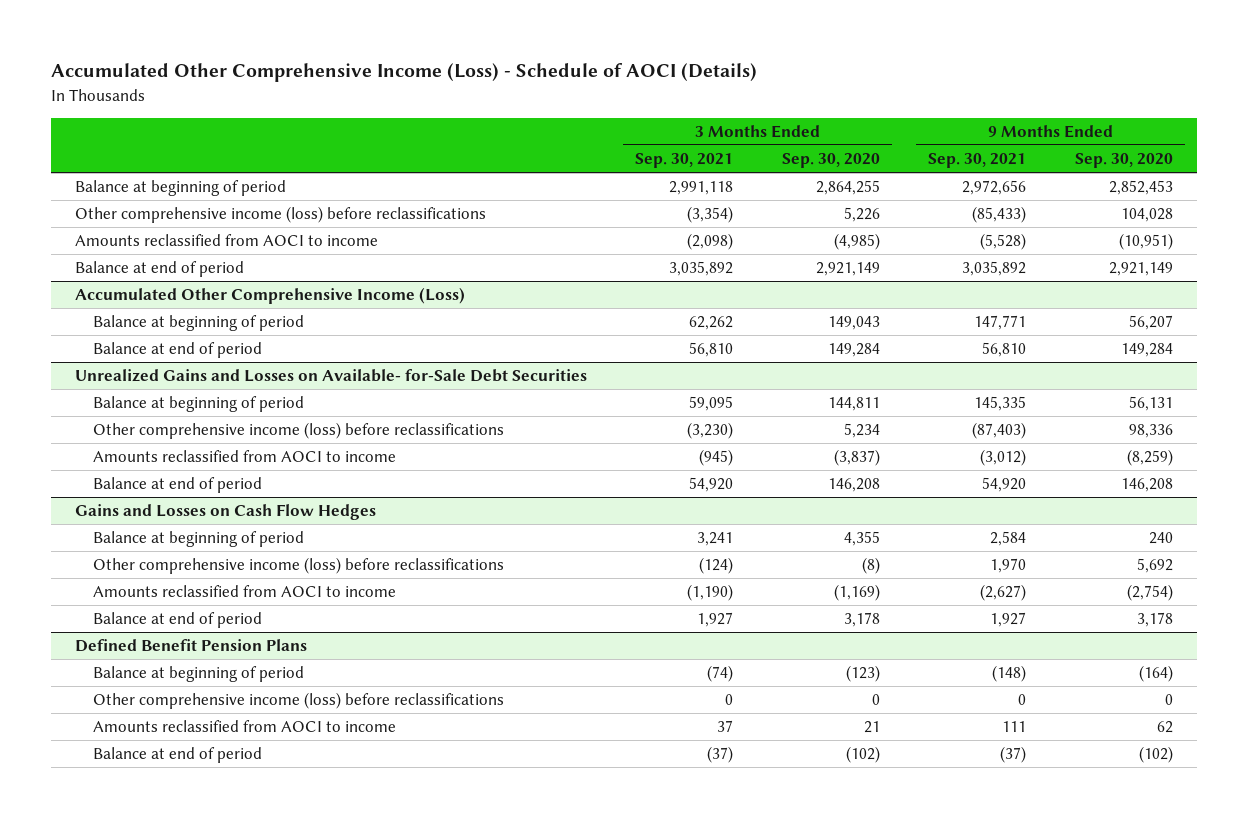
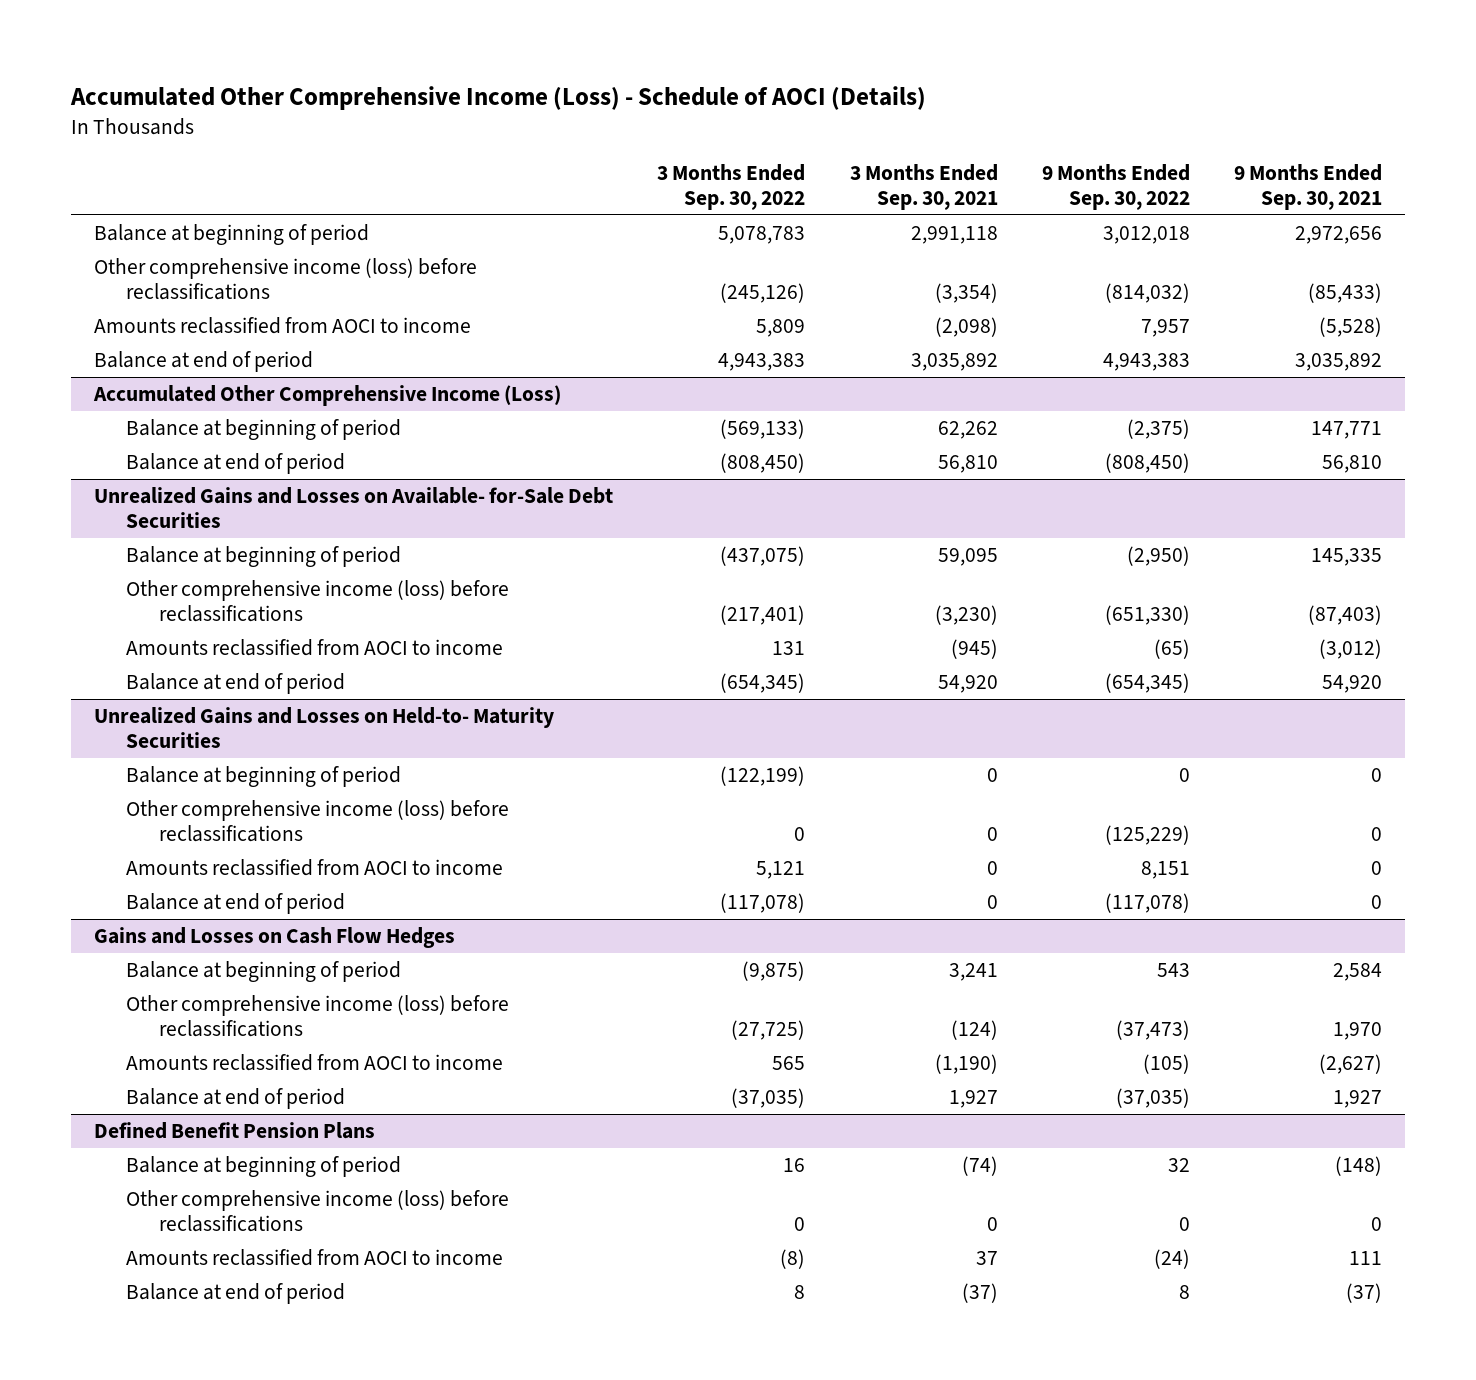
[781,153,880,169] Sep. 30, 2020 -> none
[1074,153,1173,169] Sep. 30, 2020 -> none
none -> [657,164,806,211] 3 Months Ended Sep. 30, 2022
none -> [1041,164,1190,211] 9 Months Ended Sep. 30, 2022
none -> [93,707,554,749] Unrealized Gains and Losses on Held-to- Maturity Securities
none -> [126,766,402,788] Balance at beginning of period
none -> [126,800,510,843] Other comprehensive income (loss) before reclassifications
none -> [126,859,504,877] Amounts reclassified from AOCI to income
none -> [126,893,346,915] Balance at end of period

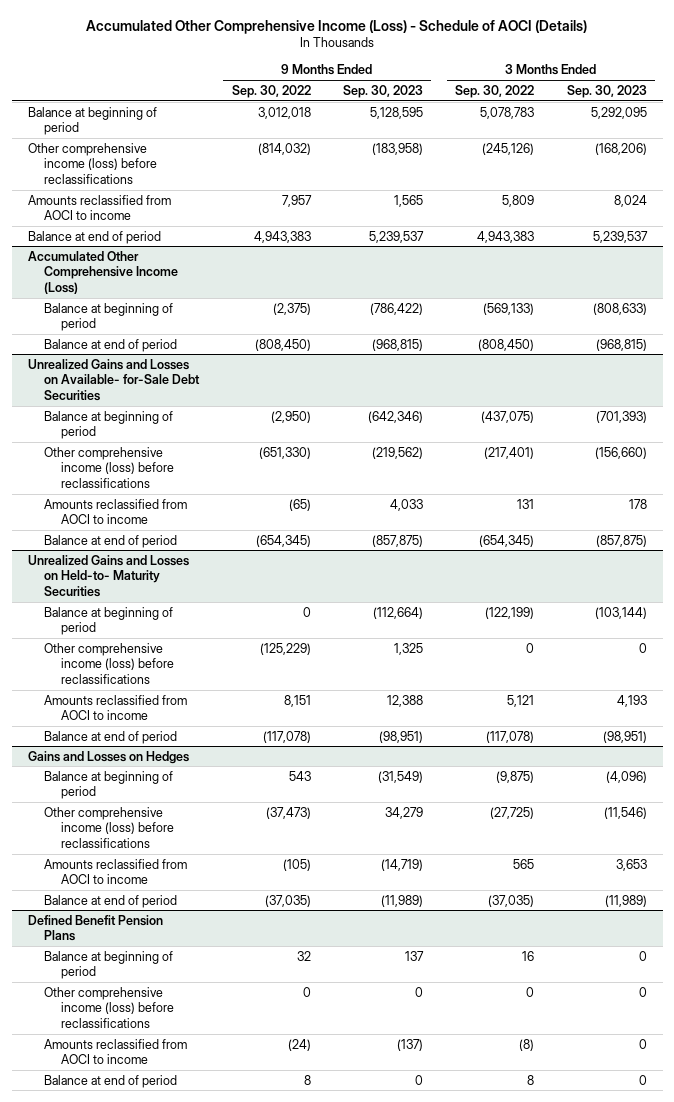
[849,164,998,211] 3 Months Ended Sep. 30, 2021 -> none
[1234,164,1383,211] 9 Months Ended Sep. 30, 2021 -> none
none -> [342,84,423,98] Sep. 30, 2023
none -> [566,84,647,98] Sep. 30, 2023
[93,927,455,949] Gains and Losses on Cash Flow Hedges -> [27,750,189,764] Gains and Losses on Hedges

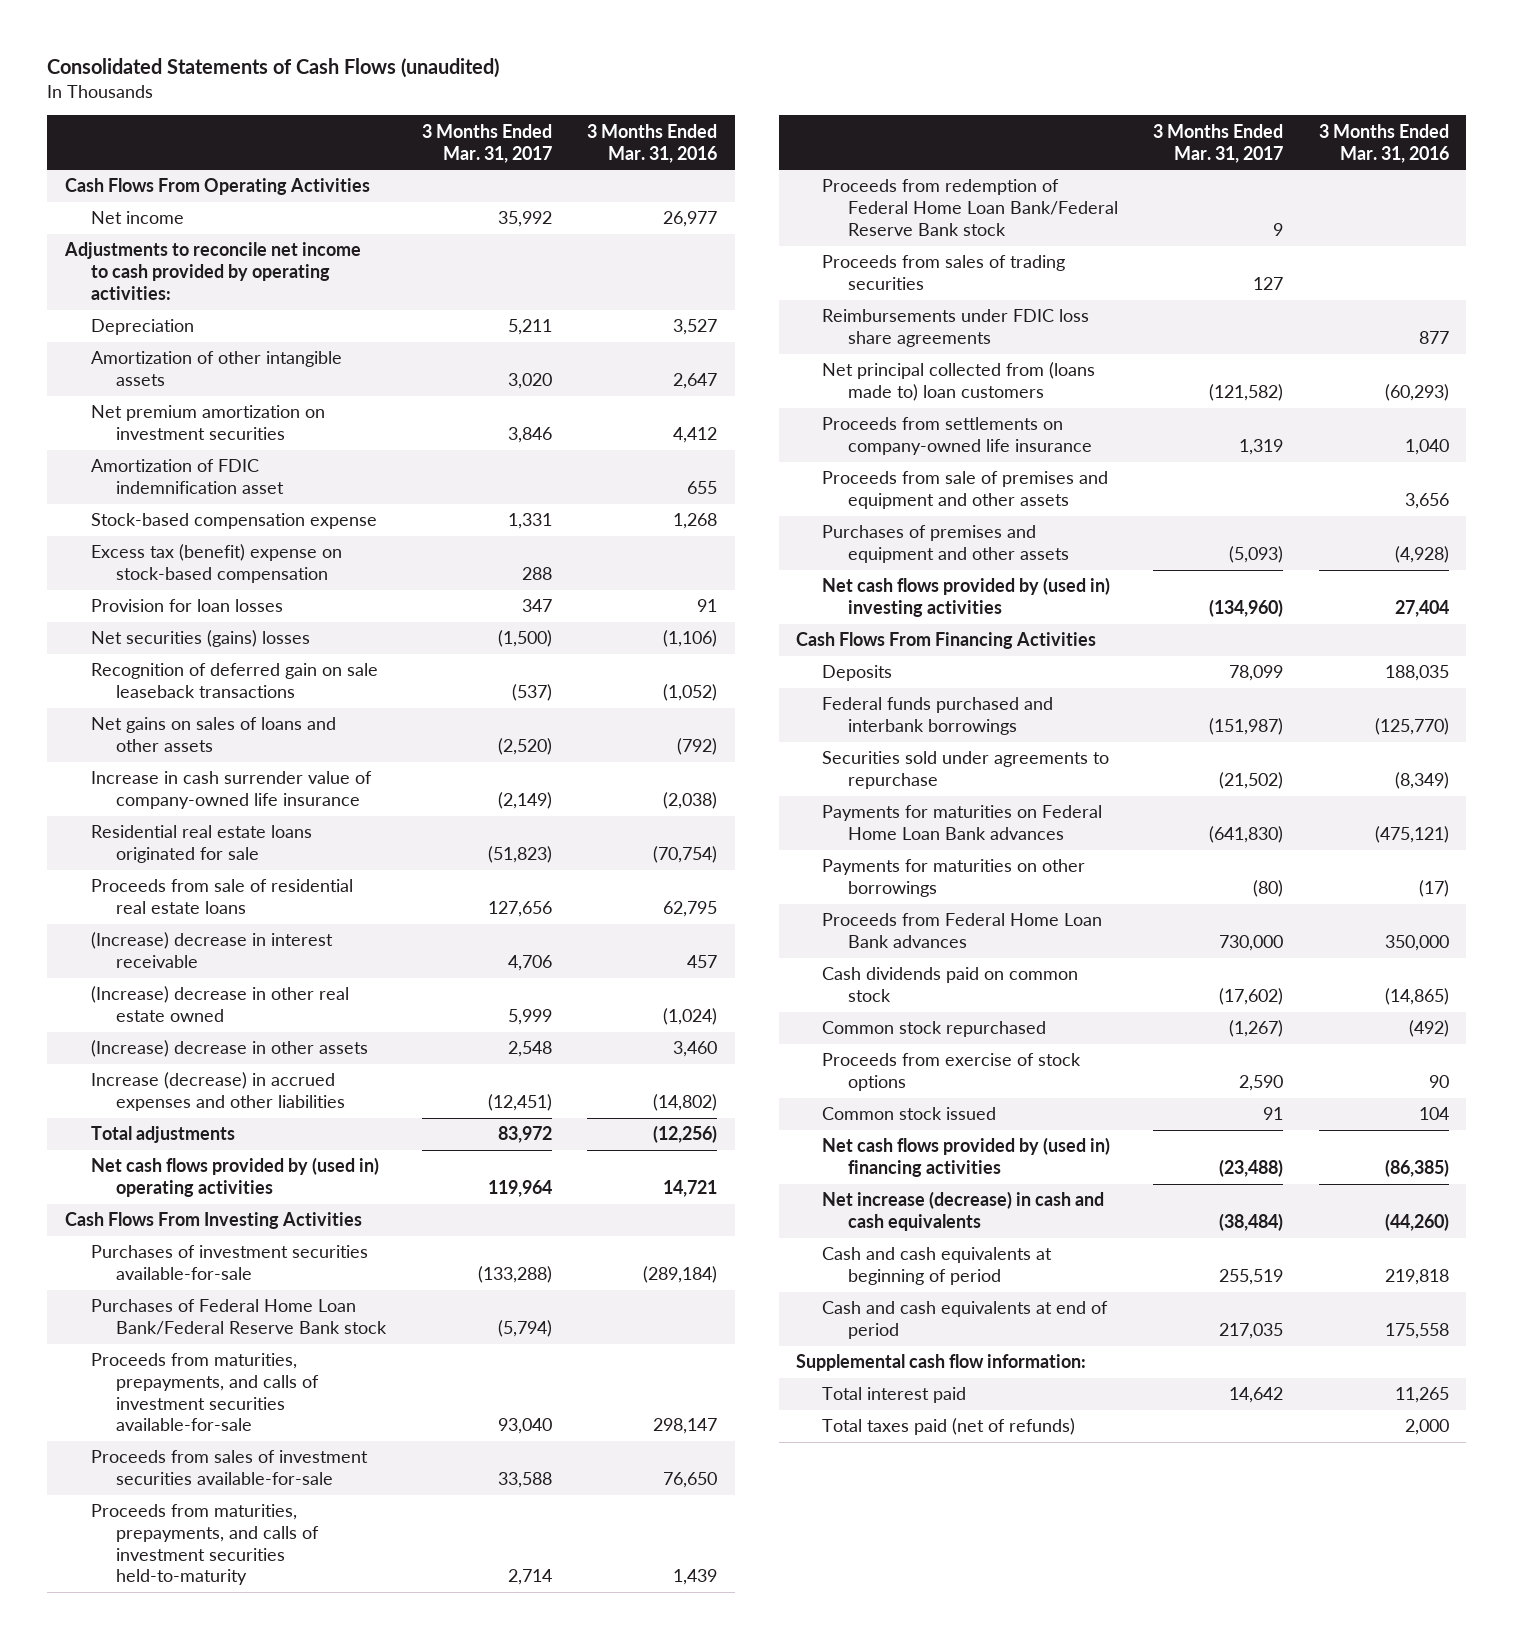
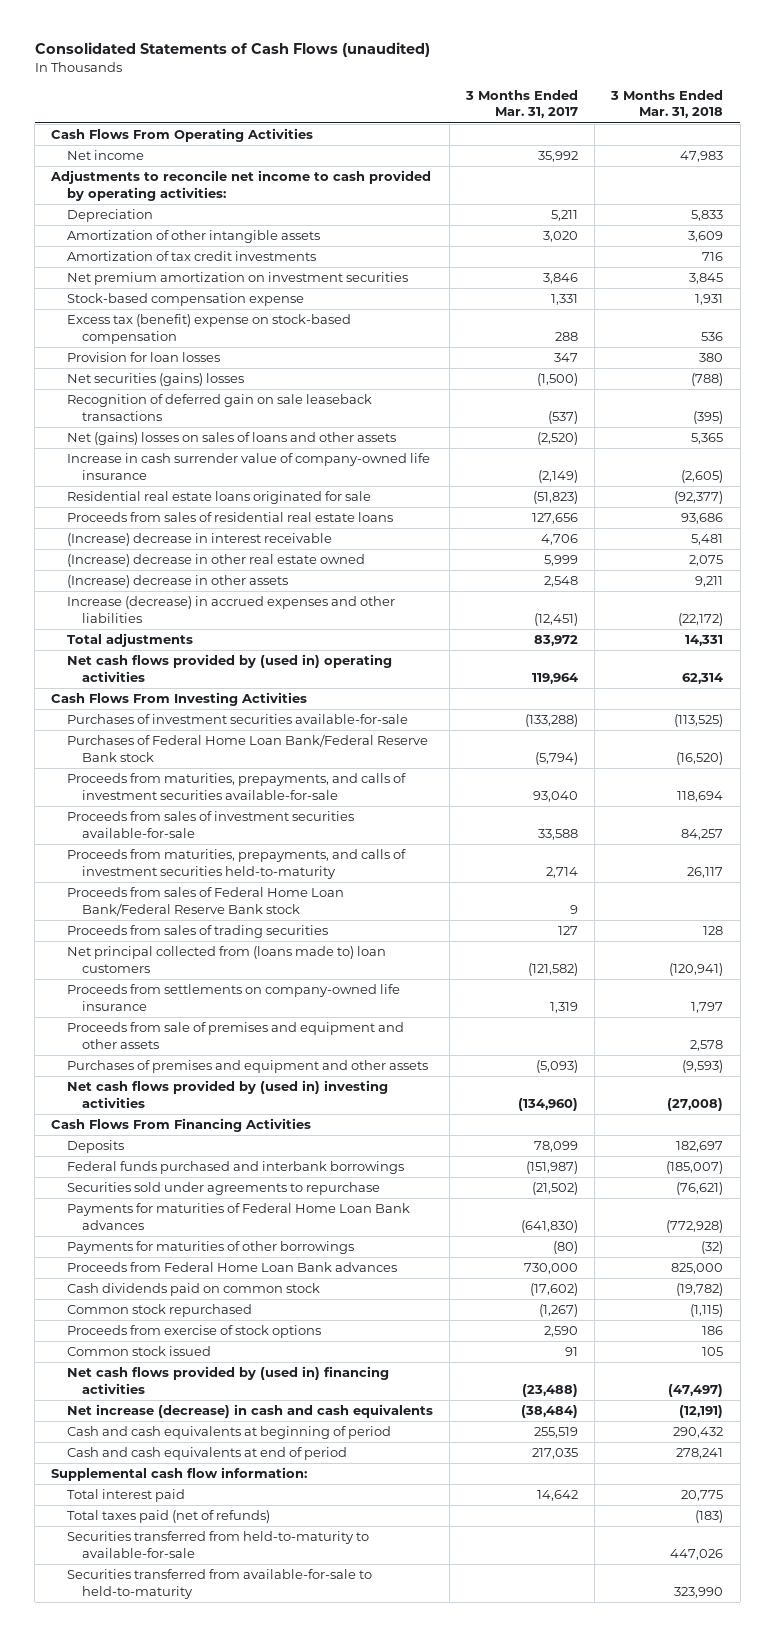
[587,123,718,163] 3 Months Ended Mar. 31, 2016 -> none
none -> [610,89,724,119] 3 Months Ended Mar. 31, 2018
none -> [66,251,316,262] Amortization of tax credit investments
[90,459,285,495] Amortization of FDIC indemnification asset -> none
[90,717,336,753] Net gains on sales of loans and other assets -> [66,432,396,446] Net (gains) losses on sales of loans and other assets
[90,879,353,915] Proceeds from sale of residential real estate loans -> [66,512,393,523] Proceeds from sales of residential real estate loans
[822,179,1118,236] Proceeds from redemption of Federal Home Loan Bank/Federal Reserve Bank stock -> [66,887,344,916] Proceeds from sales of Federal Home Loan Bank/Federal Reserve Bank stock
[822,309,1090,348] Reimbursements under FDIC loss share agreements -> none
[822,805,1103,841] Payments for maturities on Federal Home Loan Bank advances -> [66,1203,410,1230] Payments for maturities of Federal Home Loan Bank advances
[822,859,1086,898] Payments for maturities on other borrowings -> [66,1241,354,1255] Payments for maturities of other borrowings
none -> [66,1531,369,1558] Securities transferred from held-to-maturity to available-for-sale
none -> [66,1569,372,1599] Securities transferred from available-for-sale to held-to-maturity

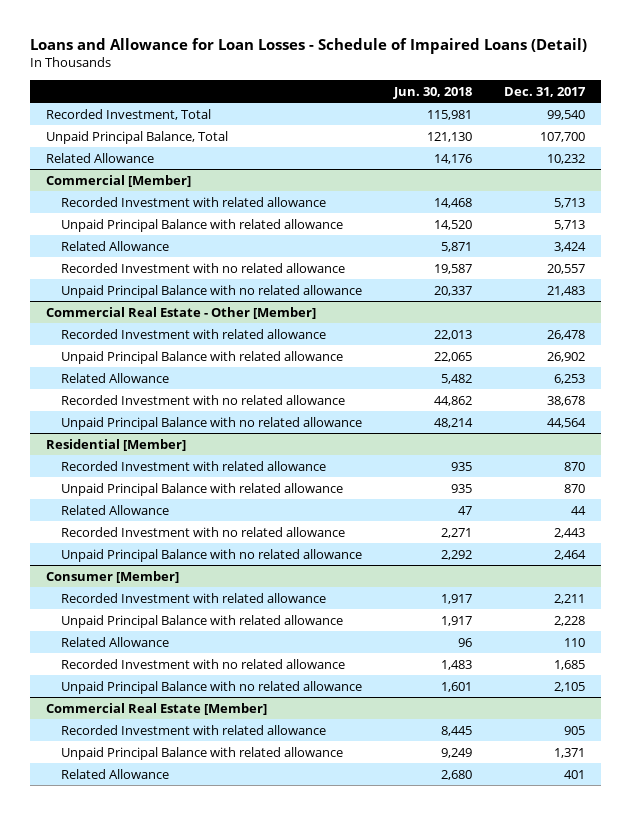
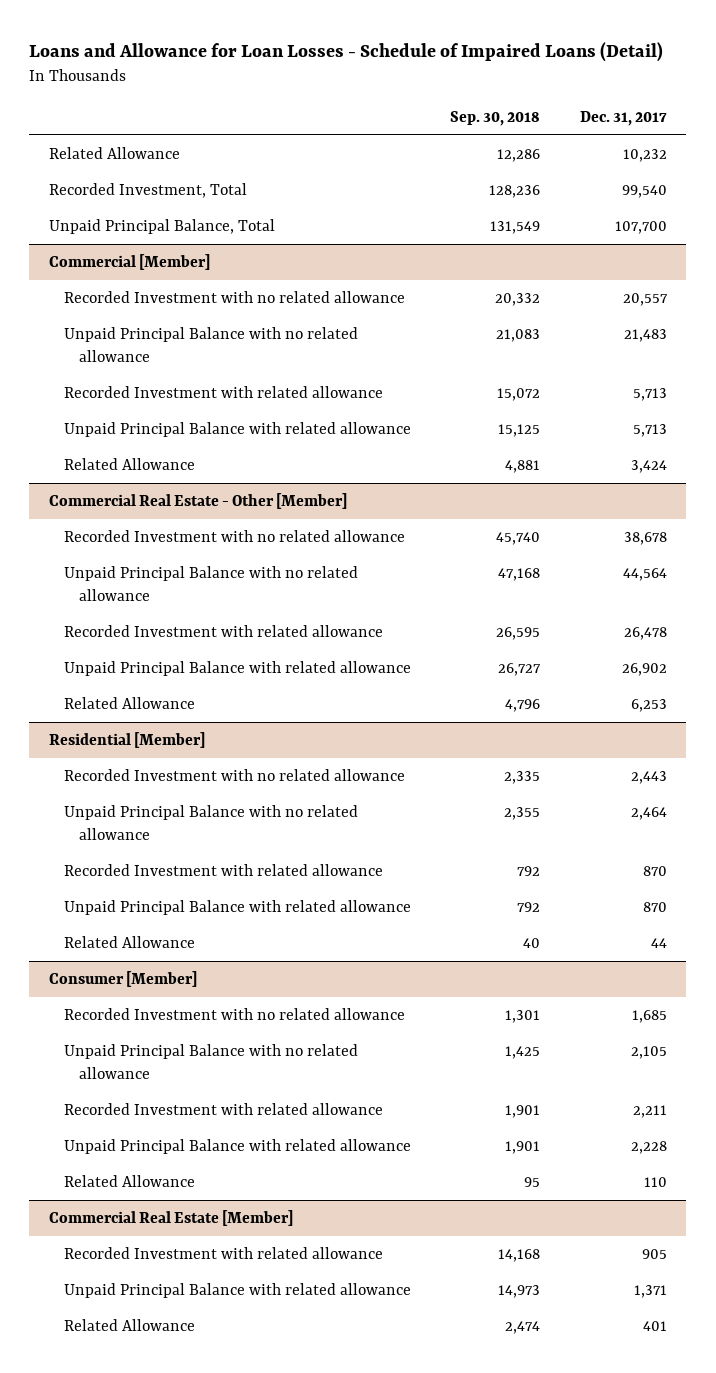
[392,86,472,99] Jun. 30, 2018 -> none
none -> [450,110,541,126] Sep. 30, 2018
[45,152,154,163] Related Allowance -> [49,147,181,160] Related Allowance
[60,262,345,273] Recorded Investment with no related allowance -> [63,291,405,304] Recorded Investment with no related allowance
[60,284,362,298] Unpaid Principal Balance with no related allowance -> [63,327,358,362] Unpaid Principal Balance with no related allowance
[60,394,345,405] Recorded Investment with no related allowance -> [63,530,405,543] Recorded Investment with no related allowance
[60,416,362,430] Unpaid Principal Balance with no related allowance -> [63,566,358,601] Unpaid Principal Balance with no related allowance
[60,526,345,537] Recorded Investment with no related allowance -> [63,769,405,782] Recorded Investment with no related allowance
[60,548,362,562] Unpaid Principal Balance with no related allowance -> [63,805,358,840] Unpaid Principal Balance with no related allowance
[60,658,345,669] Recorded Investment with no related allowance -> [63,1008,405,1021] Recorded Investment with no related allowance
[60,680,362,694] Unpaid Principal Balance with no related allowance -> [63,1044,358,1079] Unpaid Principal Balance with no related allowance

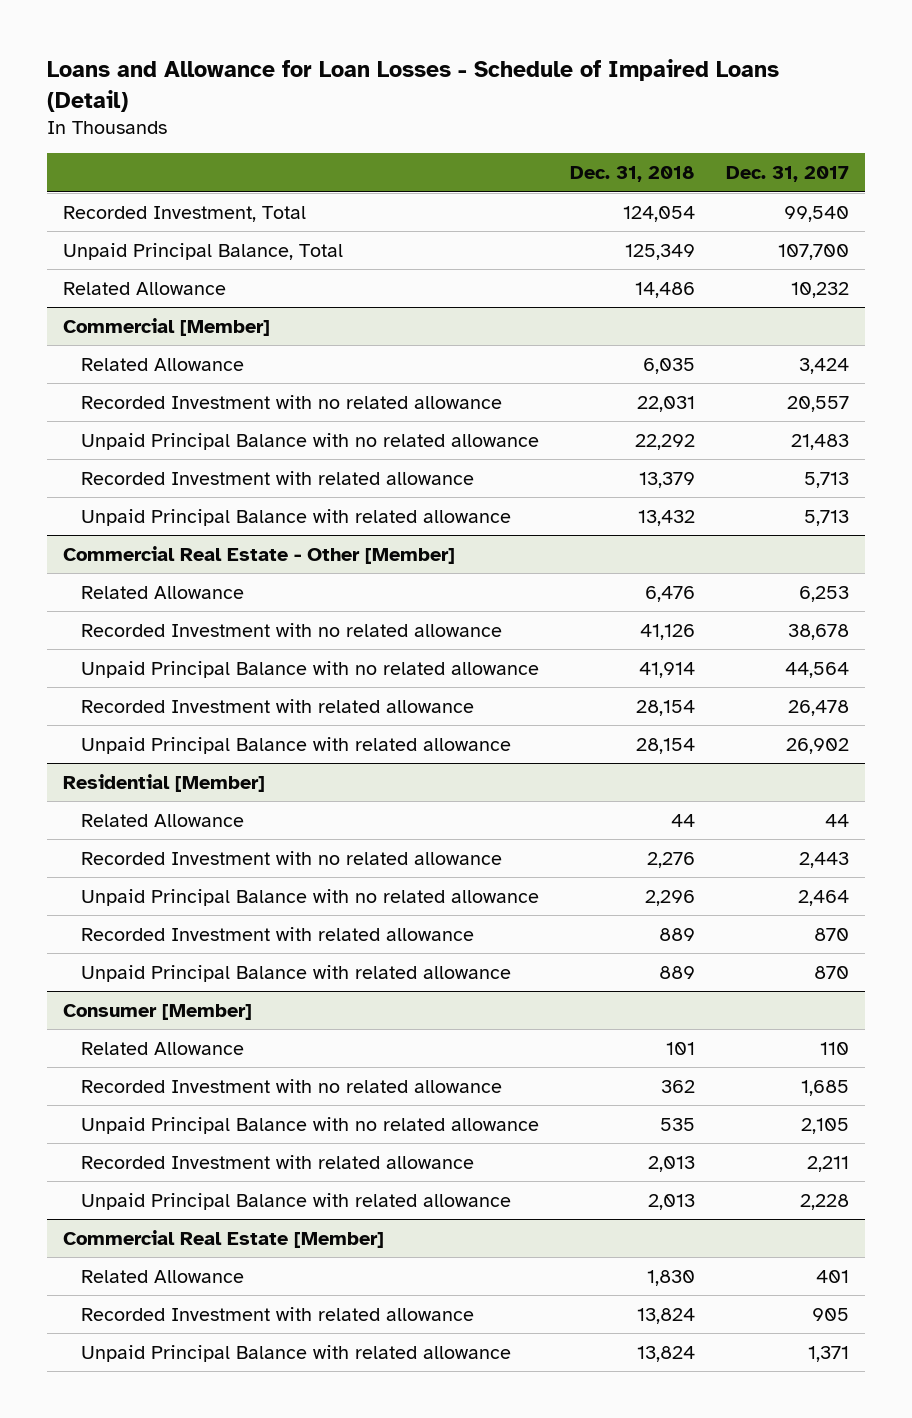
[450,110,541,126] Sep. 30, 2018 -> none
none -> [570,165,696,182] Dec. 31, 2018
[49,147,181,160] Related Allowance -> [62,281,226,295] Related Allowance
[63,458,195,471] Related Allowance -> [80,357,244,371] Related Allowance
[63,697,195,710] Related Allowance -> [80,585,244,599] Related Allowance
[63,936,195,949] Related Allowance -> [80,813,244,827] Related Allowance
[63,1175,195,1188] Related Allowance -> [80,1041,244,1055] Related Allowance
[63,1319,195,1332] Related Allowance -> [80,1269,244,1283] Related Allowance

